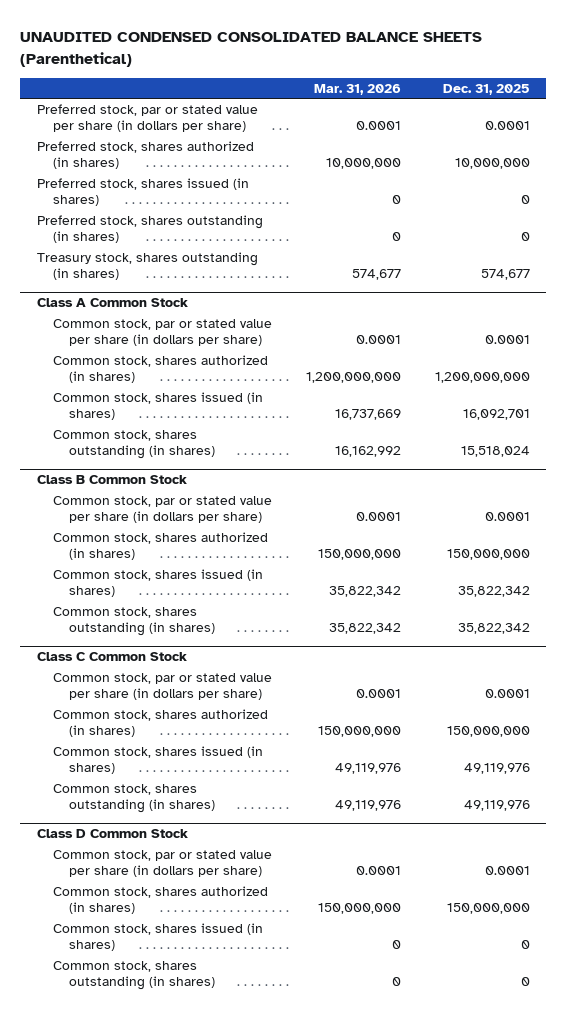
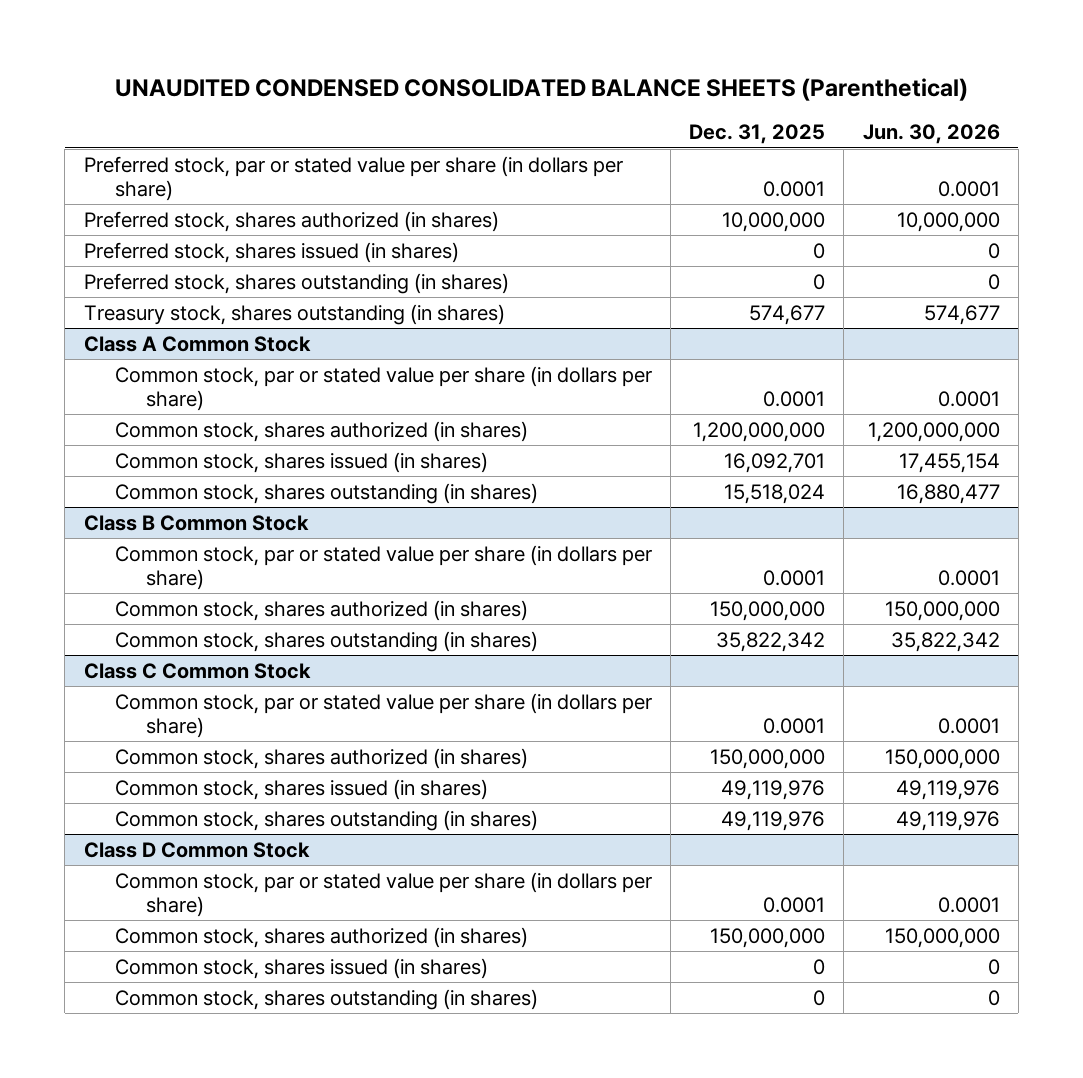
[313,83,401,95] Mar. 31, 2026 -> none
none -> [862,124,1000,145] Jun. 30, 2026
[53,568,264,598] Common stock, shares issued (in shares) -> none

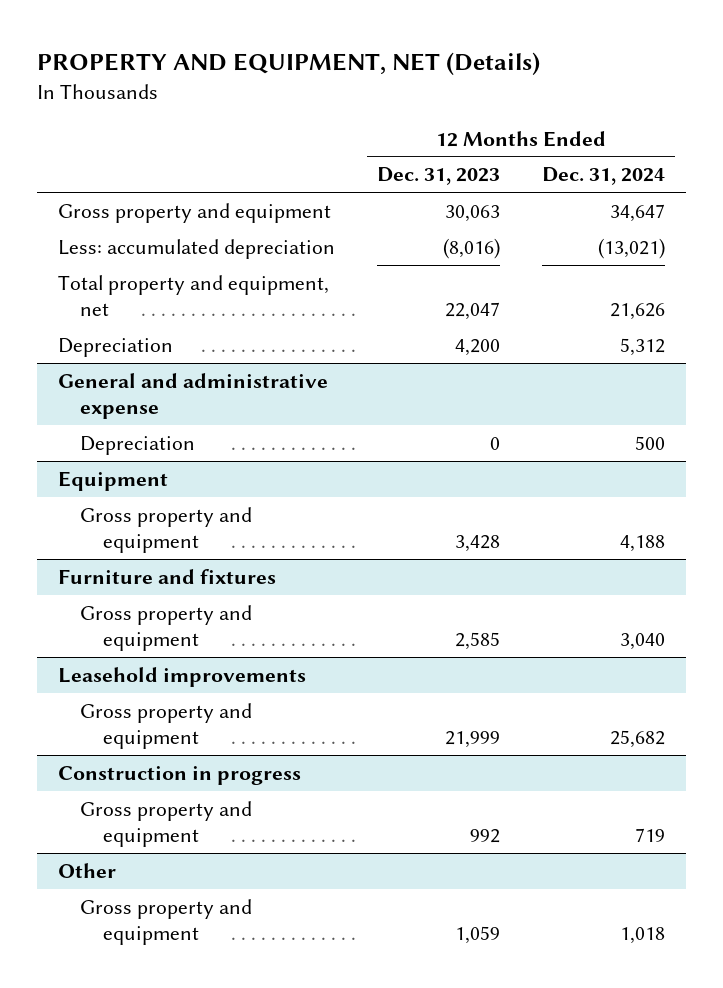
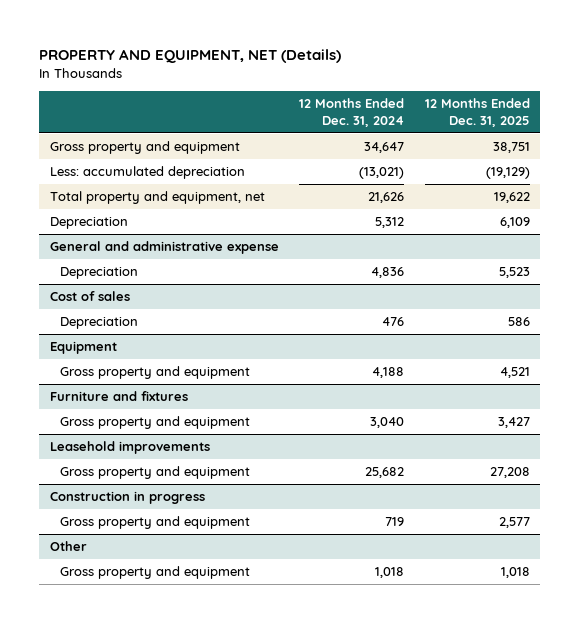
[377,167,501,186] Dec. 31, 2023 -> none
none -> [424,98,530,127] 12 Months Ended Dec. 31, 2025
[634,435,665,450] 500 -> [371,267,405,279] 4,836
none -> [49,291,130,302] Cost of sales
none -> [60,317,139,330] Depreciation

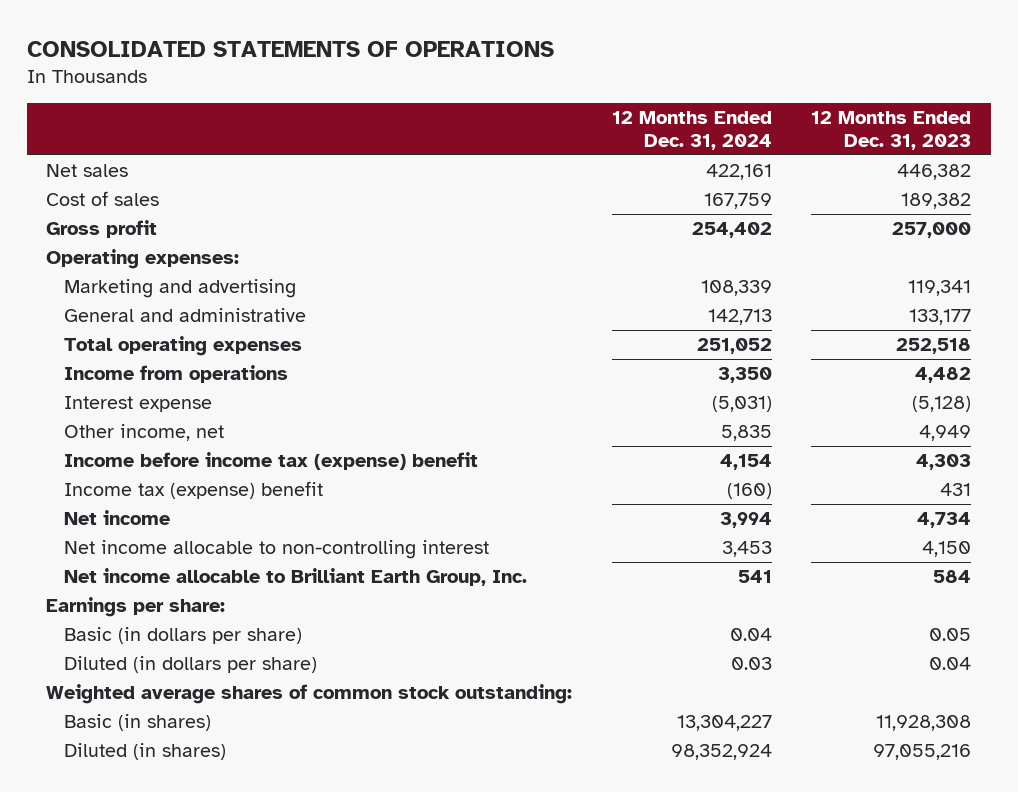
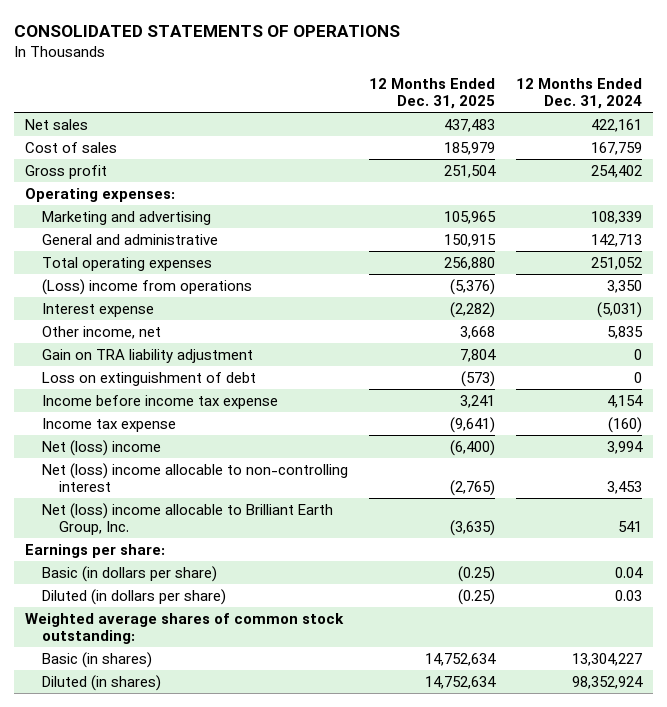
[811,110,972,150] 12 Months Ended Dec. 31, 2023 -> none
none -> [368,77,495,110] 12 Months Ended Dec. 31, 2025
[63,365,288,384] Income from operations -> [41,278,252,295] (Loss) income from operations
none -> [41,348,253,363] Gain on TRA liability adjustment
none -> [41,371,256,386] Loss on extinguishment of debt
[63,452,478,471] Income before income tax (expense) benefit -> [41,394,278,409] Income before income tax expense
[63,481,323,500] Income tax (expense) benefit -> [41,417,176,432] Income tax expense
[63,510,170,526] Net income -> [41,439,161,456] Net (loss) income
[63,540,489,560] Net income allocable to non-controlling interest -> [41,462,348,492] Net (loss) income allocable to non-controlling interest
[63,568,527,587] Net income allocable to Brilliant Earth Group, Inc. -> [41,502,333,535] Net (loss) income allocable to Brilliant Earth Group, Inc.

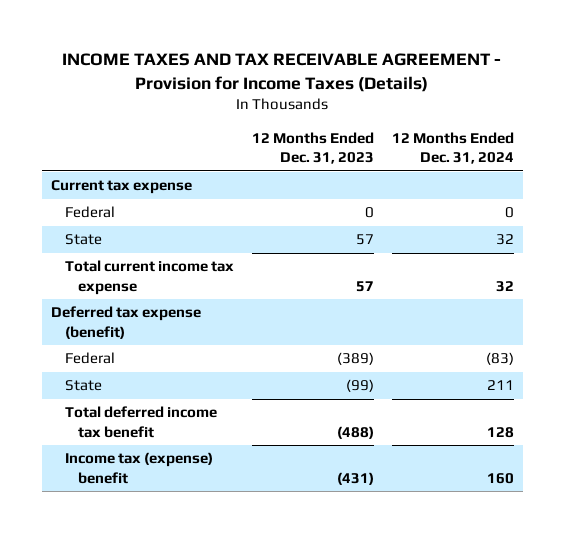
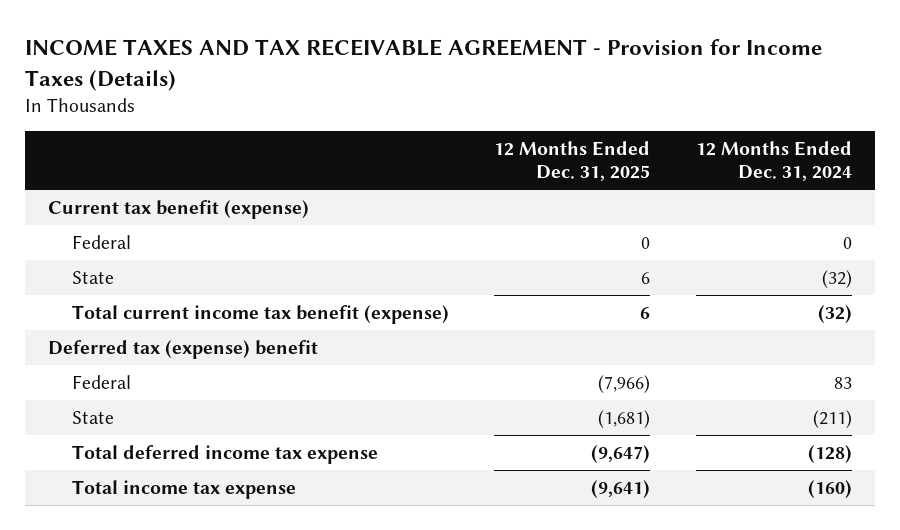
[251,131,374,165] 12 Months Ended Dec. 31, 2023 -> none
none -> [494,141,651,181] 12 Months Ended Dec. 31, 2025
[50,180,192,195] Current tax expense -> [48,199,310,219] Current tax benefit (expense)
[495,234,514,246] 32 -> [821,269,852,288] (32)
[64,260,234,295] Total current income tax expense -> [71,304,449,324] Total current income tax benefit (expense)
[495,280,514,292] 32 -> [817,304,852,323] (32)
[50,306,201,339] Deferred tax expense (benefit) -> [48,339,319,359] Deferred tax (expense) benefit
[485,352,514,366] (83) -> [833,376,852,389] 83
[486,380,514,391] 211 -> [812,409,852,428] (211)
[64,406,217,438] Total deferred income tax benefit -> [71,444,378,464] Total deferred income tax expense
[486,426,514,438] 128 -> [807,444,852,463] (128)
[64,452,213,484] Income tax (expense) benefit -> [71,479,296,499] Total income tax expense
[486,472,514,484] 160 -> [807,479,852,498] (160)

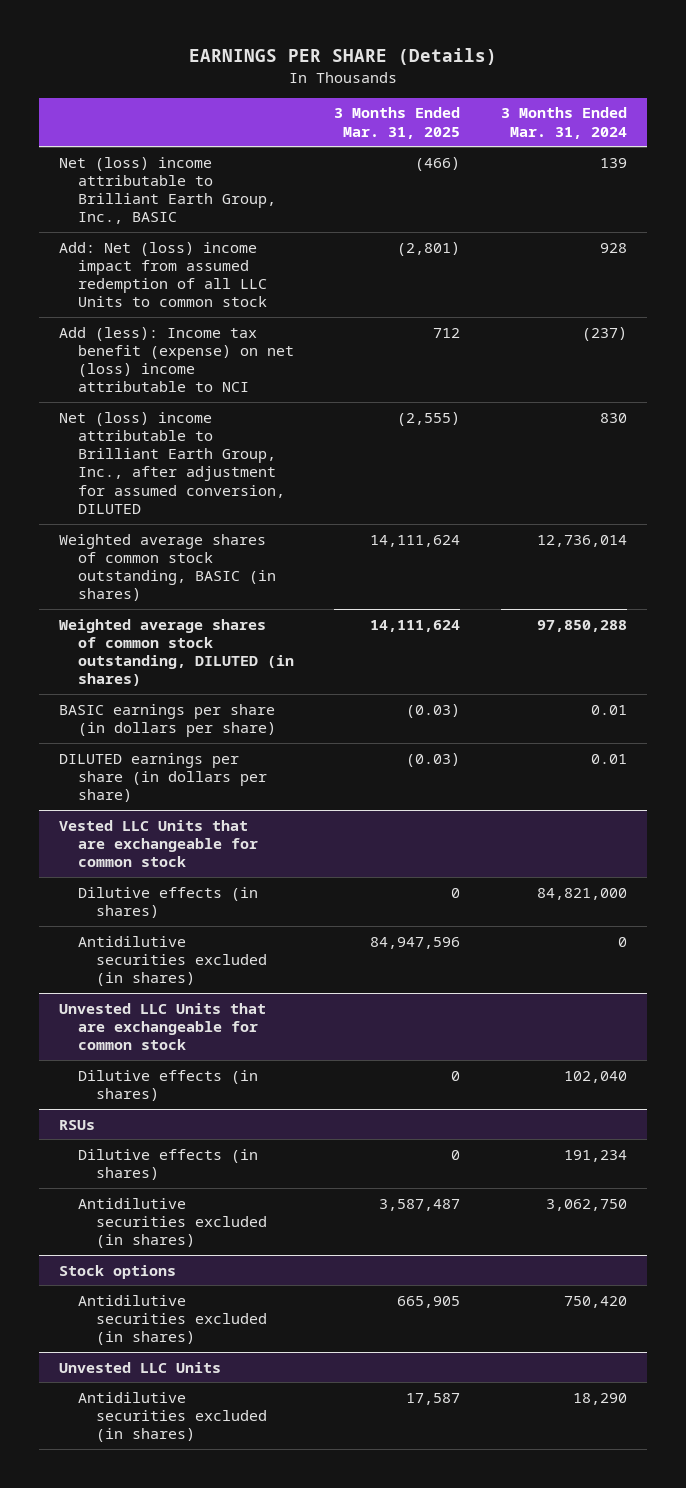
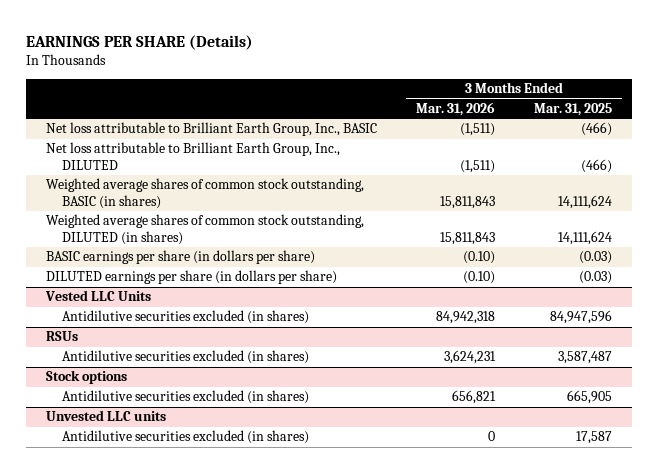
[500,107,627,139] 3 Months Ended Mar. 31, 2024 -> none
none -> [416,101,496,116] Mar. 31, 2026
[59,241,267,308] Add: Net (loss) income impact from assumed redemption of all LLC Units to common stock -> none
[59,326,294,393] Add (less): Income tax benefit (expense) on net (loss) income attributable to NCI -> none
[59,156,276,225] Net (loss) income attributable to Brilliant Earth Group, Inc., BASIC -> [45,122,377,137] Net loss attributable to Brilliant Earth Group, Inc., BASIC
[59,411,285,514] Net (loss) income attributable to Brilliant Earth Group, Inc., after adjustment for assumed conversion, DILUTED -> [45,142,340,170] Net loss attributable to Brilliant Earth Group, Inc., DILUTED
[397,411,461,426] (2,555) -> [581,158,613,173] (466)
[77,886,258,918] Dilutive effects (in shares) -> none
[59,819,258,868] Vested LLC Units that are exchangeable for common stock -> [44,290,151,302] Vested LLC Units
[59,1002,267,1051] Unvested LLC Units that are exchangeable for common stock -> none
[77,1069,258,1101] Dilutive effects (in shares) -> none
[77,1148,258,1180] Dilutive effects (in shares) -> none
[59,1361,222,1373] Unvested LLC Units -> [45,410,166,422] Unvested LLC units

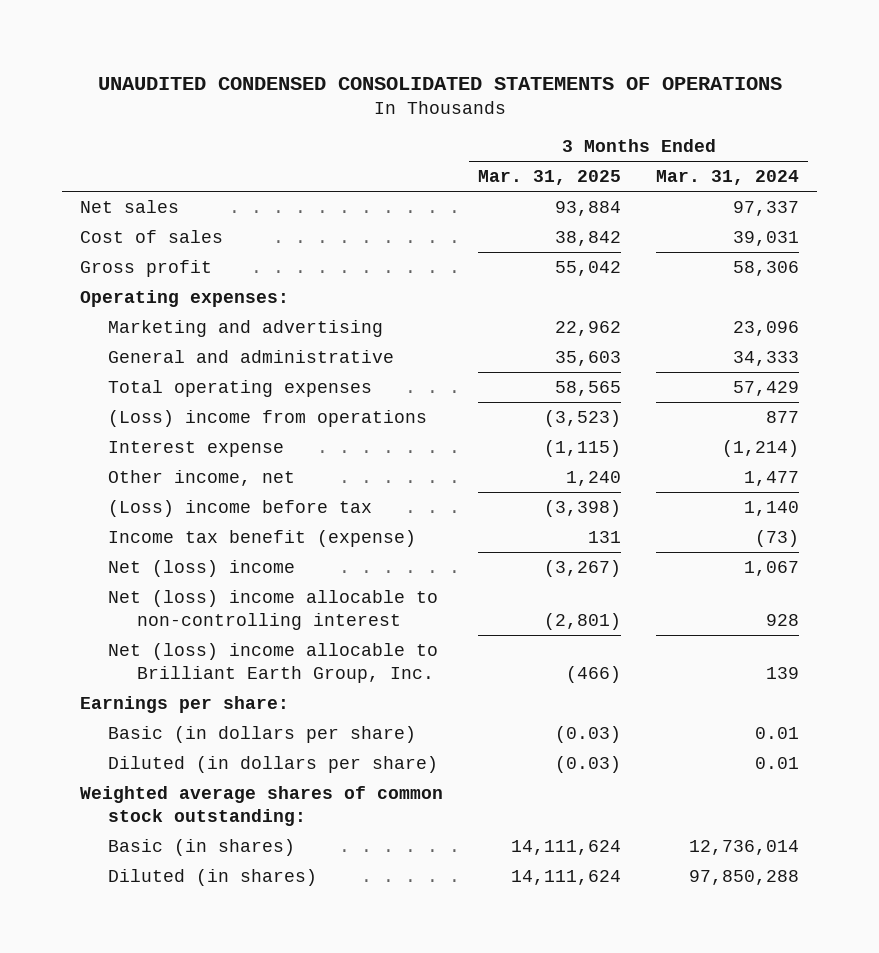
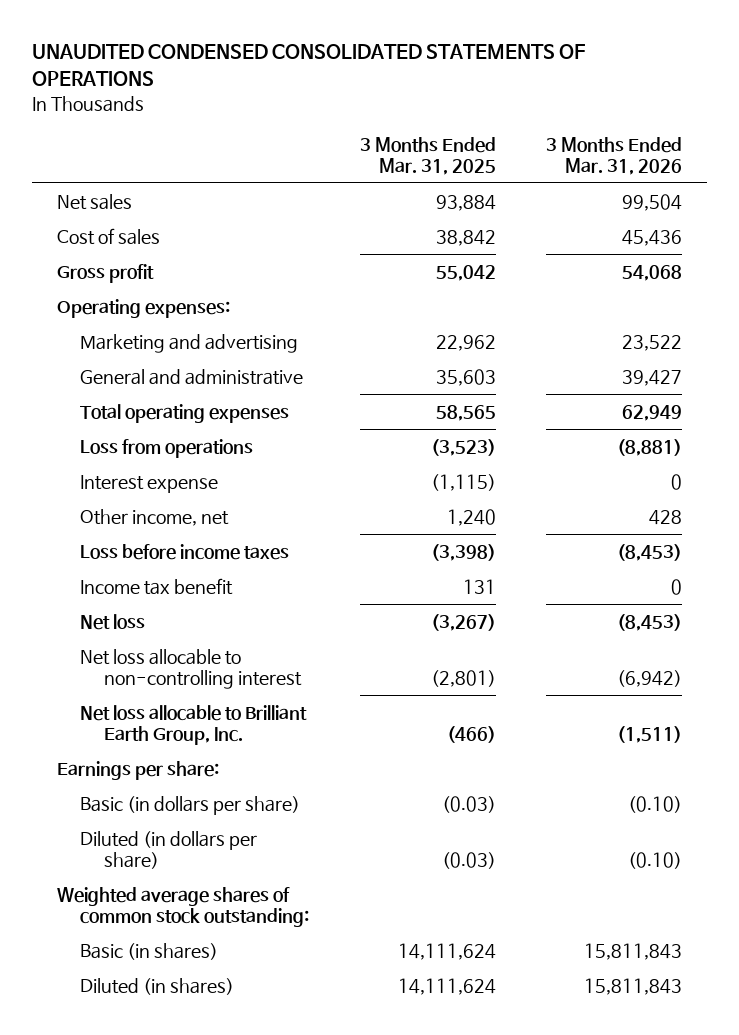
[656,170,800,186] Mar. 31, 2024 -> none
none -> [546,136,683,175] 3 Months Ended Mar. 31, 2026
[108,409,428,427] (Loss) income from operations -> [80,438,254,458] Loss from operations
[108,499,373,517] (Loss) income before tax -> [80,543,290,560] Loss before income taxes
[108,529,417,547] Income tax benefit (expense) -> [80,577,234,595] Income tax benefit
[108,559,296,577] Net (loss) income -> [80,613,146,630] Net loss
[108,589,439,630] Net (loss) income allocable to non-controlling interest -> [80,648,302,689] Net loss allocable to non-controlling interest
[108,642,439,683] Net (loss) income allocable to Brilliant Earth Group, Inc. -> [80,704,308,745] Net loss allocable to Brilliant Earth Group, Inc.

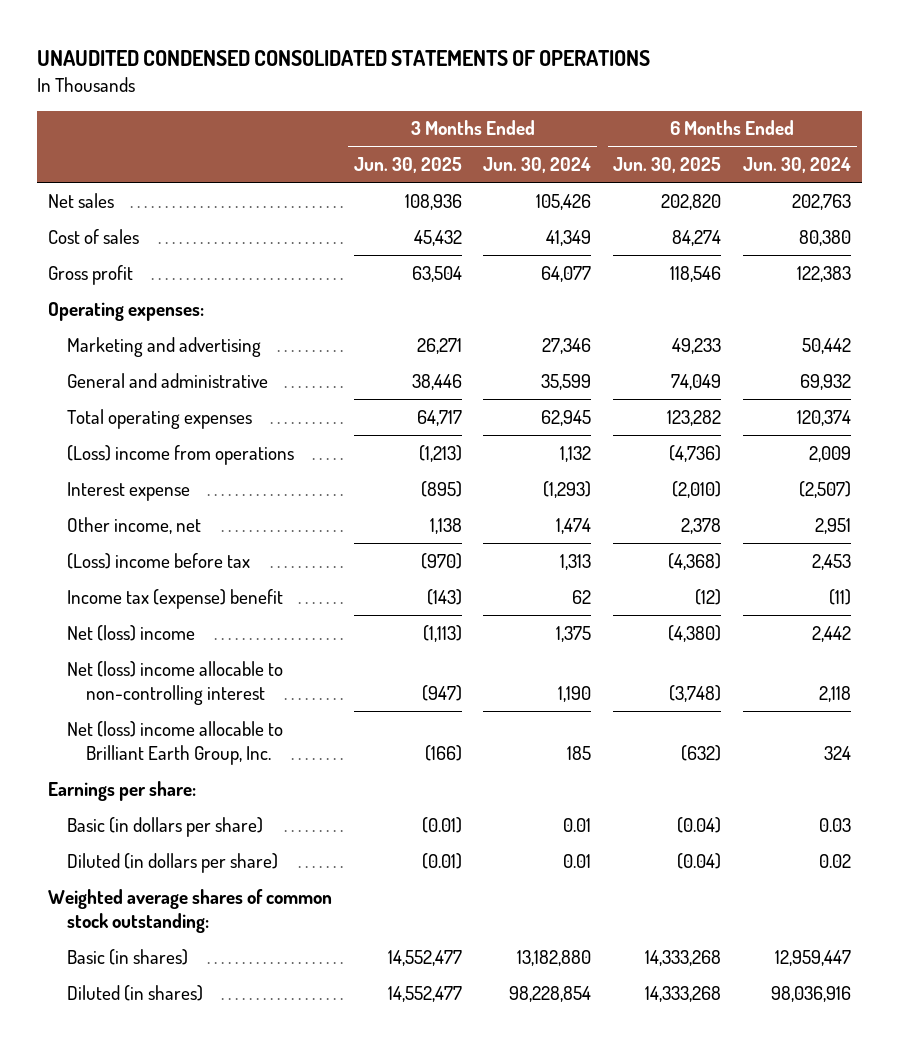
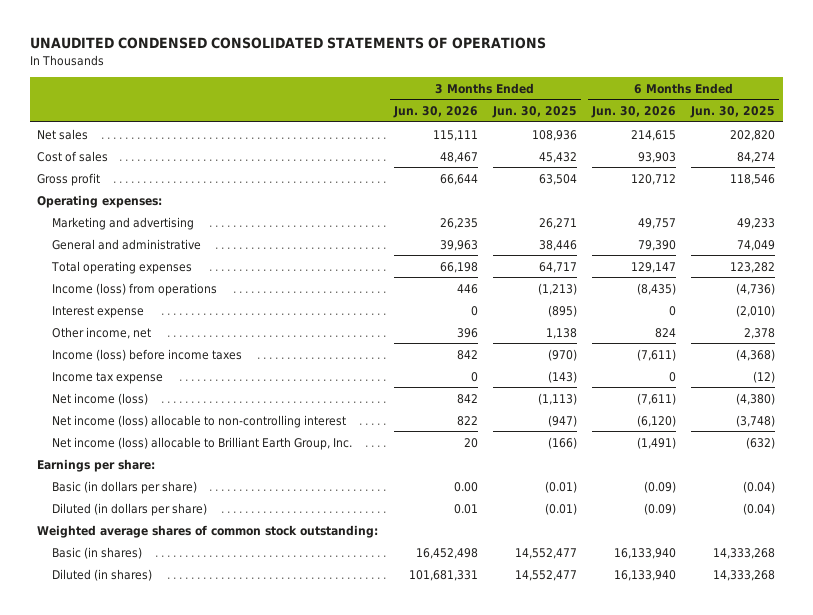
[483,157,592,174] Jun. 30, 2024 -> none
[743,157,852,174] Jun. 30, 2024 -> none
none -> [392,105,478,118] Jun. 30, 2026
none -> [591,105,677,118] Jun. 30, 2026
[66,444,294,465] (Loss) income from operations -> [52,282,218,296] Income (loss) from operations
[66,552,250,569] (Loss) income before tax -> [52,348,243,361] Income (loss) before income taxes
[66,588,283,609] Income tax (expense) benefit -> [52,371,164,384] Income tax expense
[66,624,195,641] Net (loss) income -> [52,392,149,405] Net income (loss)
[66,660,283,705] Net (loss) income allocable to non-controlling interest -> [52,414,347,428] Net income (loss) allocable to non-controlling interest
[66,720,283,765] Net (loss) income allocable to Brilliant Earth Group, Inc. -> [52,436,353,450] Net income (loss) allocable to Brilliant Earth Group, Inc.

